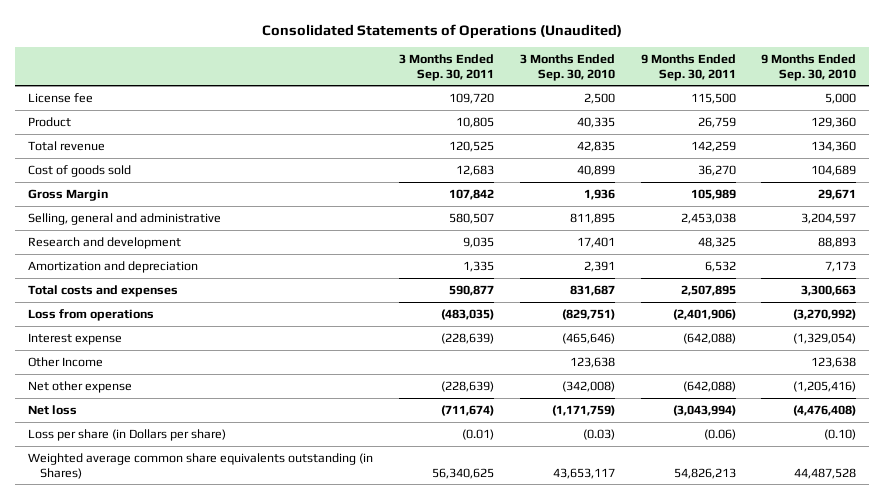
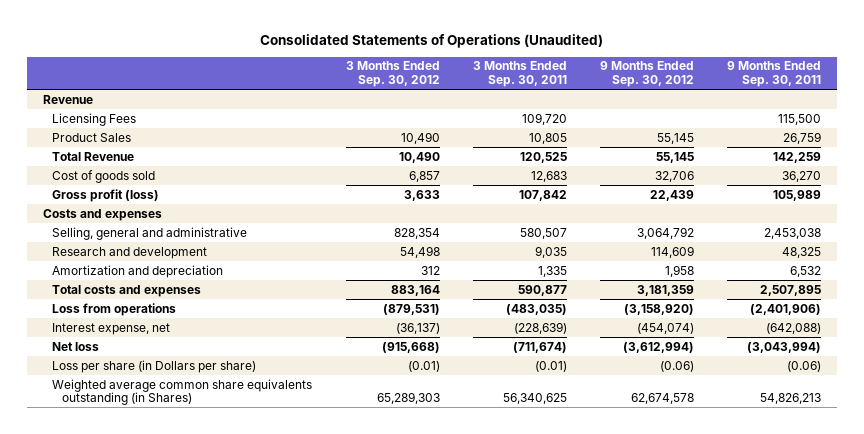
[519,53,615,81] 3 Months Ended Sep. 30, 2010 -> none
[761,53,857,81] 9 Months Ended Sep. 30, 2010 -> none
none -> [345,61,440,88] 3 Months Ended Sep. 30, 2012
none -> [599,61,694,88] 9 Months Ended Sep. 30, 2012
none -> [43,94,94,104] Revenue
[28,92,94,103] License fee -> [52,112,137,126] Licensing Fees
[28,116,72,127] Product -> [52,132,132,142] Product Sales
[28,140,106,151] Total revenue -> [52,151,135,161] Total Revenue
[28,188,109,201] Gross Margin -> [52,188,160,202] Gross profit (loss)
none -> [43,208,163,221] Costs and expenses
[28,356,104,367] Other Income -> none
[28,380,133,393] Net other expense -> none
[28,332,123,345] Interest expense -> [52,322,171,335] Interest expense, net

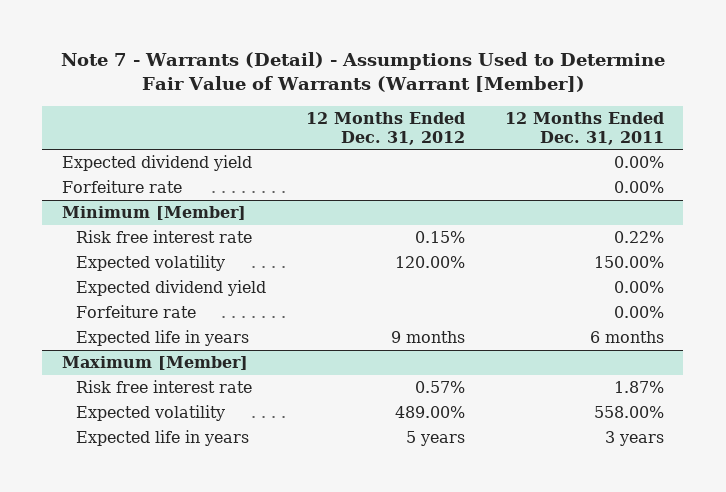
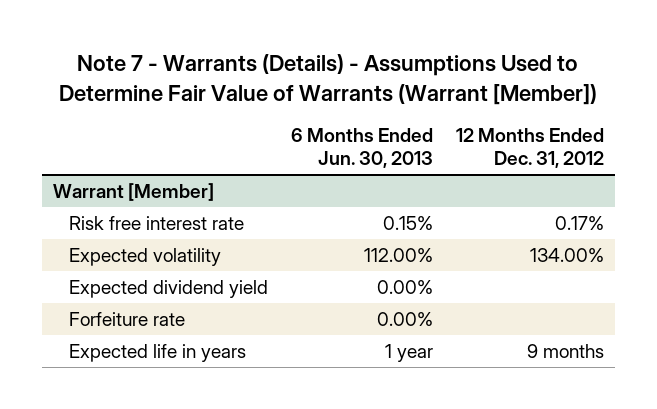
[60,52,665,93] Note 7 - Warrants (Detail) - Assumptions Used to Determine Fair Value of Warrants (Warrant [Member]) -> [59,54,598,105] Note 7 - Warrants (Details) - Assumptions Used to Determine Fair Value of Warrants (Warrant [Member])
[504,111,664,145] 12 Months Ended Dec. 31, 2011 -> none
none -> [290,128,433,169] 6 Months Ended Jun. 30, 2013
[61,155,252,172] Expected dividend yield -> none
[61,180,182,194] Forfeiture rate -> none
[61,206,246,221] Minimum [Member] -> none
none -> [53,182,215,201] Warrant [Member]
[415,231,466,244] 0.15% -> [554,215,604,230] 0.17%
[395,256,466,269] 120.00% -> [529,247,604,262] 134.00%
[61,356,248,371] Maximum [Member] -> none
[76,380,253,394] Risk free interest rate -> none
[76,405,226,422] Expected volatility -> none
[76,430,250,447] Expected life in years -> none

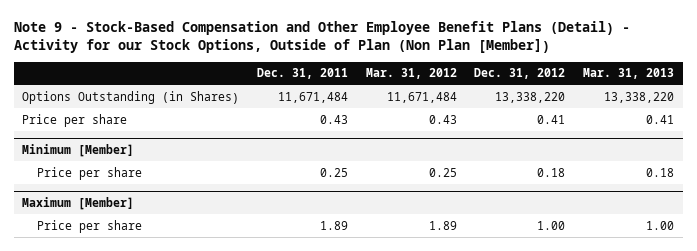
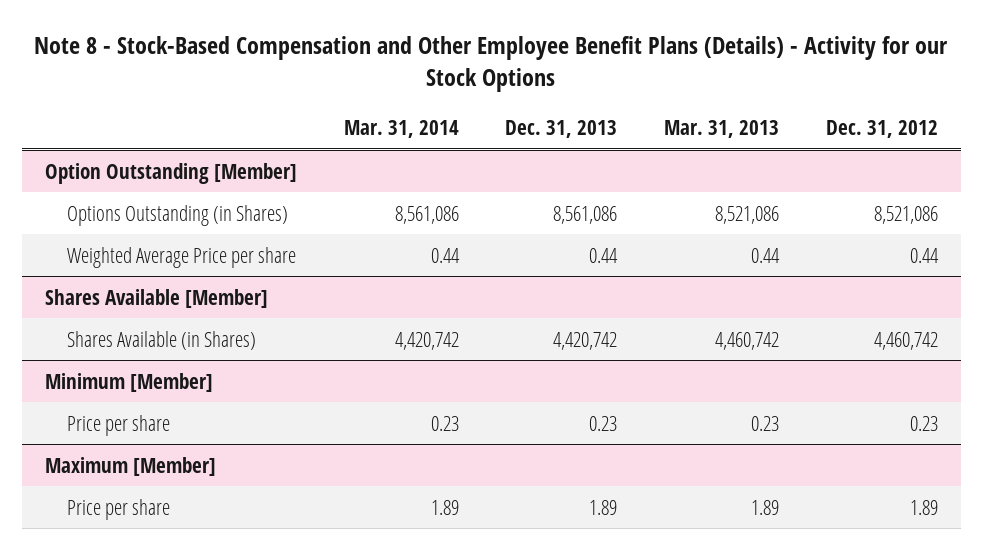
[13,20,630,53] Note 9 - Stock-Based Compensation and Other Employee Benefit Plans (Detail) - Activity for our Stock Options, Outside of Plan (Non Plan [Member]) -> [34,35,949,92] Note 8 - Stock-Based Compensation and Other Employee Benefit Plans (Details) - Activity for our Stock Options
[257,68,349,80] Dec. 31, 2011 -> none
[365,68,457,80] Mar. 31, 2012 -> none
none -> [343,120,459,139] Mar. 31, 2014
none -> [505,120,618,139] Dec. 31, 2013
none -> [45,162,298,184] Option Outstanding [Member]
[495,91,566,103] 13,338,220 -> [873,205,938,224] 8,521,086
[604,91,675,103] 13,338,220 -> [715,205,780,224] 8,521,086
[22,113,128,127] Price per share -> [67,246,297,268] Weighted Average Price per share
[537,114,566,124] 0.41 -> [909,247,939,263] 0.44
[646,114,675,124] 0.41 -> [751,247,781,263] 0.44
none -> [45,288,269,308] Shares Available [Member]
none -> [67,330,257,350] Shares Available (in Shares)
[537,167,566,177] 0.18 -> [909,415,938,431] 0.23
[646,167,675,177] 0.18 -> [751,415,780,431] 0.23
[537,220,566,230] 1.00 -> [909,499,938,515] 1.89
[646,220,675,230] 1.00 -> [751,499,780,515] 1.89

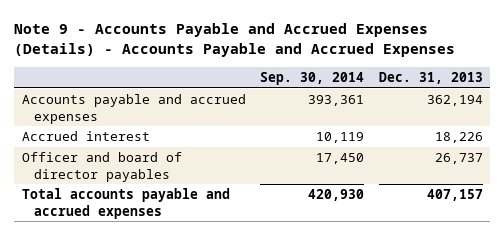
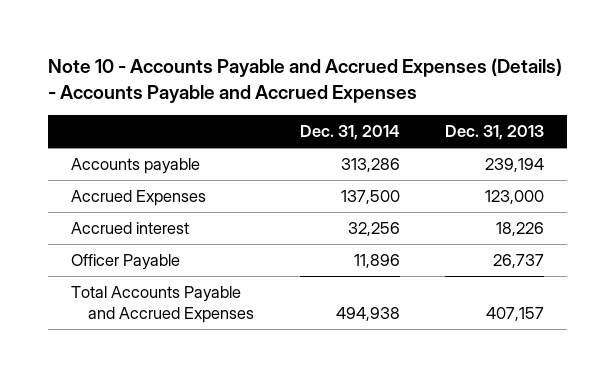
[14,23,456,58] Note 9 - Accounts Payable and Accrued Expenses (Details) - Accounts Payable and Accrued Expenses -> [47,58,562,103] Note 10 - Accounts Payable and Accrued Expenses (Details) - Accounts Payable and Accrued Expenses
[260,71,365,85] Sep. 30, 2014 -> none
none -> [299,125,400,141] Dec. 31, 2014
[21,94,246,124] Accounts payable and accrued expenses -> [70,158,200,175] Accounts payable
[426,95,483,107] 362,194 -> [485,158,545,173] 239,194
none -> [70,190,206,207] Accrued Expenses
[21,152,182,182] Officer and board of director payables -> [70,254,180,271] Officer Payable
[21,188,230,219] Total accounts payable and accrued expenses -> [70,286,254,323] Total Accounts Payable and Accrued Expenses

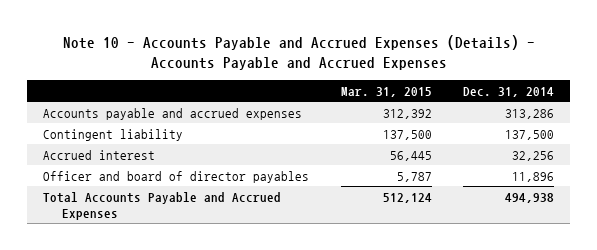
[445,125,545,141] Dec. 31, 2013 -> none
none -> [340,86,432,97] Mar. 31, 2015
[70,158,200,175] Accounts payable -> [42,107,302,120] Accounts payable and accrued expenses
[70,190,206,207] Accrued Expenses -> [42,128,183,141] Contingent liability
[70,254,180,271] Officer Payable -> [42,170,309,183] Officer and board of director payables

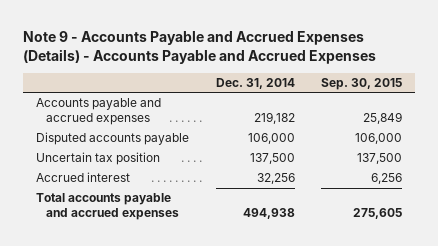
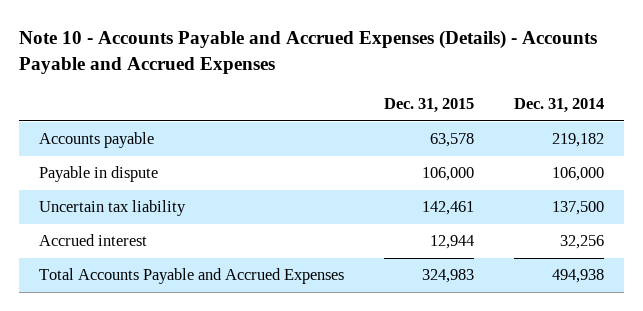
[23,30,377,64] Note 9 - Accounts Payable and Accrued Expenses (Details) - Accounts Payable and Accrued Expenses -> [18,30,597,75] Note 10 - Accounts Payable and Accrued Expenses (Details) - Accounts Payable and Accrued Expenses
[320,77,402,90] Sep. 30, 2015 -> none
none -> [383,98,474,114] Dec. 31, 2015
[36,98,162,126] Accounts payable and accrued expenses -> [38,132,154,149] Accounts payable
[36,132,190,146] Disputed accounts payable -> [38,166,158,183] Payable in dispute
[36,152,161,166] Uncertain tax position -> [38,200,186,217] Uncertain tax liability
[36,193,180,221] Total accounts payable and accrued expenses -> [38,268,344,285] Total Accounts Payable and Accrued Expenses

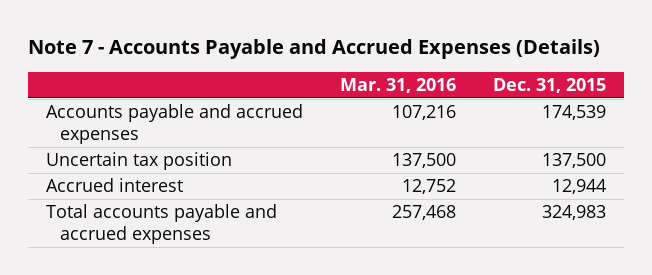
[18,30,597,75] Note 10 - Accounts Payable and Accrued Expenses (Details) - Accounts Payable and Accrued Expenses -> [27,39,600,60] Note 7 - Accounts Payable and Accrued Expenses (Details)
[513,98,604,114] Dec. 31, 2014 -> none
none -> [339,77,456,93] Mar. 31, 2016
[38,132,154,149] Accounts payable -> none
[38,166,158,183] Payable in dispute -> none
none -> [45,104,303,144] Accounts payable and accrued expenses
[38,200,186,217] Uncertain tax liability -> [45,152,232,171] Uncertain tax position
[421,201,474,216] 142,461 -> [541,153,606,169] 137,500
[38,268,344,285] Total Accounts Payable and Accrued Expenses -> [45,204,277,244] Total accounts payable and accrued expenses

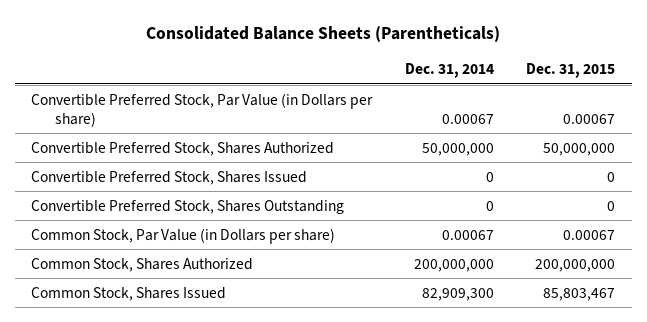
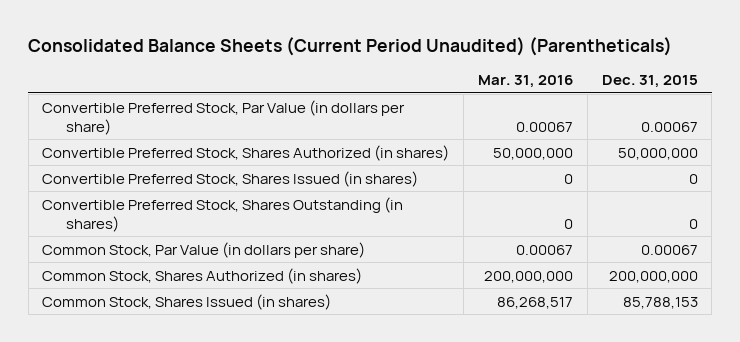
[146,26,501,43] Consolidated Balance Sheets (Parentheticals) -> [28,36,673,56] Consolidated Balance Sheets (Current Period Unaudited) (Parentheticals)
[404,63,494,79] Dec. 31, 2014 -> none
none -> [478,75,574,89] Mar. 31, 2016
[31,92,374,127] Convertible Preferred Stock, Par Value (in Dollars per share) -> [42,99,406,135] Convertible Preferred Stock, Par Value (in dollars per share)
[31,141,335,156] Convertible Preferred Stock, Shares Authorized -> [42,144,450,161] Convertible Preferred Stock, Shares Authorized (in shares)
[31,170,308,185] Convertible Preferred Stock, Shares Issued -> [42,170,419,187] Convertible Preferred Stock, Shares Issued (in shares)
[31,199,345,214] Convertible Preferred Stock, Shares Outstanding -> [42,196,404,232] Convertible Preferred Stock, Shares Outstanding (in shares)
[31,227,336,244] Common Stock, Par Value (in Dollars per share) -> [42,241,366,258] Common Stock, Par Value (in dollars per share)
[31,257,254,272] Common Stock, Shares Authorized -> [42,267,363,284] Common Stock, Shares Authorized (in shares)
[31,286,227,301] Common Stock, Shares Issued -> [42,293,332,310] Common Stock, Shares Issued (in shares)
[543,287,616,301] 85,803,467 -> [622,296,698,309] 85,788,153

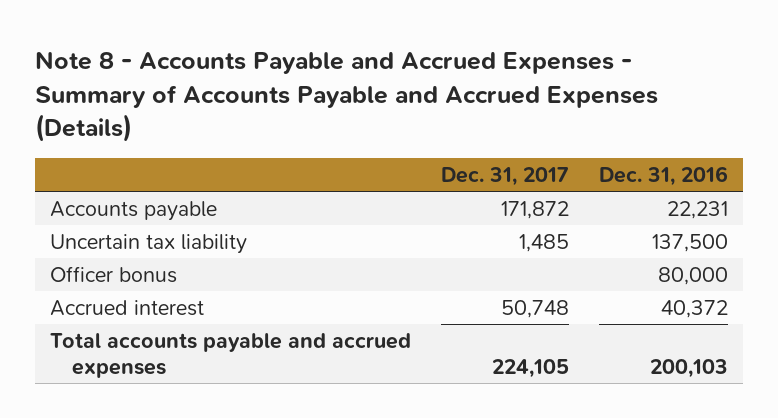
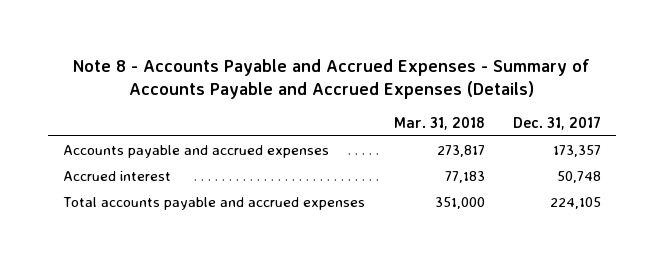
[598,166,728,187] Dec. 31, 2016 -> none
none -> [393,117,485,131] Mar. 31, 2018
[50,233,248,254] Uncertain tax liability -> none
[50,265,178,283] Officer bonus -> none
[50,200,218,221] Accounts payable -> [62,145,329,159] Accounts payable and accrued expenses
[500,200,569,219] 171,872 -> [553,145,602,158] 173,357

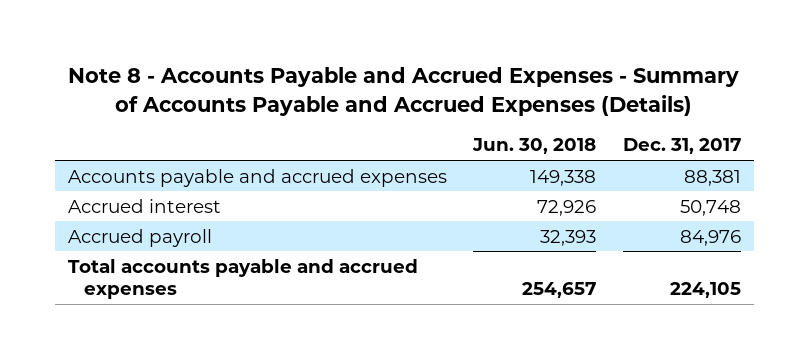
[393,117,485,131] Mar. 31, 2018 -> none
none -> [472,138,597,155] Jun. 30, 2018
[553,145,602,158] 173,357 -> [683,169,741,186] 88,381
none -> [67,228,212,247] Accrued payroll

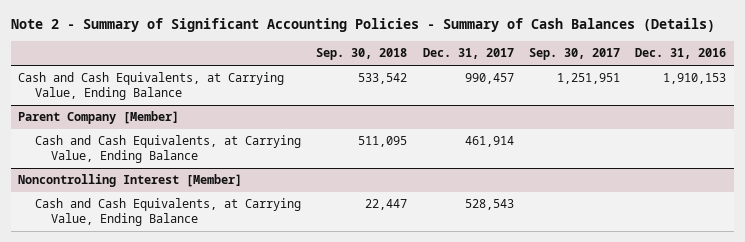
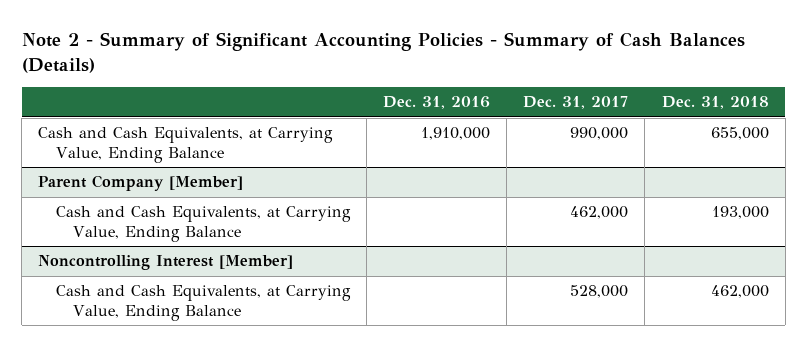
[316,48,408,61] Sep. 30, 2018 -> none
[529,48,621,61] Sep. 30, 2017 -> none
none -> [661,96,769,110] Dec. 31, 2018
[464,73,514,85] 990,457 -> [570,127,629,141] 990,000
[663,73,727,85] 1,910,153 -> [420,127,490,141] 1,910,000
[464,136,514,148] 461,914 -> [570,206,629,220] 462,000
[464,199,514,211] 528,543 -> [570,285,629,299] 528,000

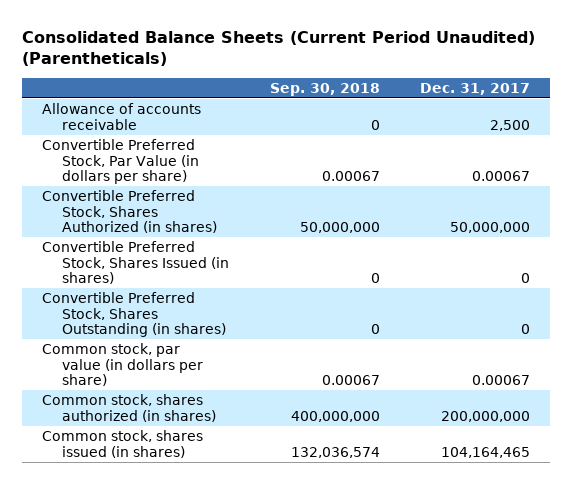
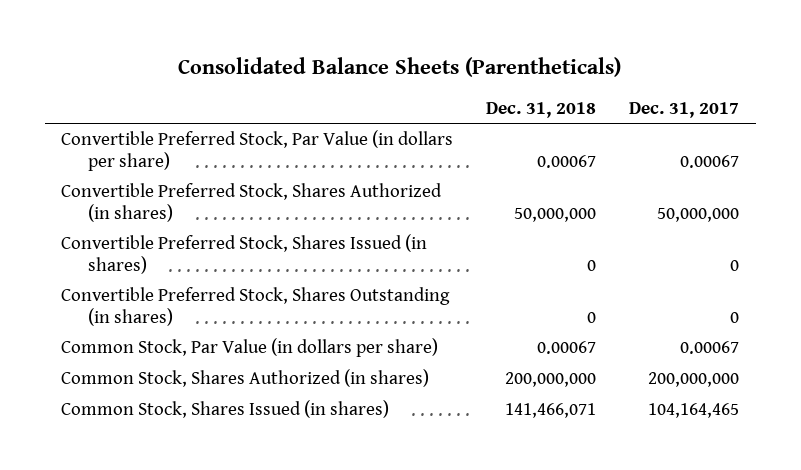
[22,31,536,67] Consolidated Balance Sheets (Current Period Unaudited) (Parentheticals) -> [178,56,622,77] Consolidated Balance Sheets (Parentheticals)
[269,82,380,96] Sep. 30, 2018 -> none
none -> [486,101,597,118] Dec. 31, 2018
[42,102,202,130] Allowance of accounts receivable -> none
[42,342,204,387] Common stock, par value (in dollars per share) -> [61,338,439,358] Common Stock, Par Value (in dollars per share)
[42,393,217,422] Common stock, shares authorized (in shares) -> [61,369,430,388] Common Stock, Shares Authorized (in shares)
[42,429,204,458] Common stock, shares issued (in shares) -> [61,400,390,419] Common Stock, Shares Issued (in shares)

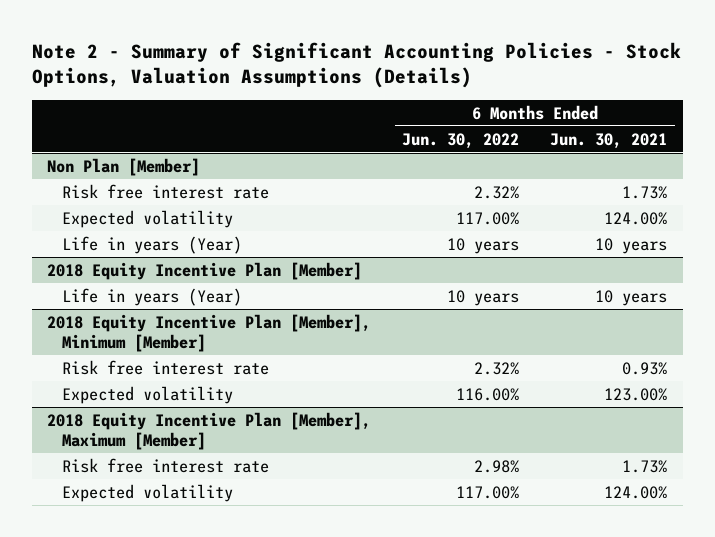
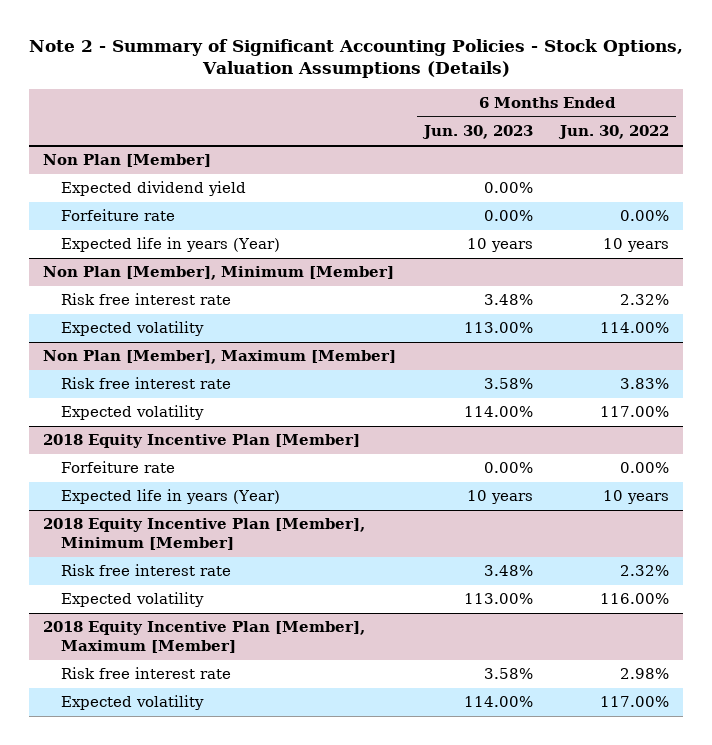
[550,132,668,149] Jun. 30, 2021 -> none
none -> [421,125,533,140] Jun. 30, 2023
none -> [60,181,246,197] Expected dividend yield
none -> [60,209,175,222] Forfeiture rate
none -> [60,237,280,253] Expected life in years (Year)
none -> [43,266,395,281] Non Plan [Member], Minimum [Member]
none -> [60,321,204,337] Expected volatility
none -> [43,350,397,365] Non Plan [Member], Maximum [Member]
none -> [60,377,231,390] Risk free interest rate
[61,235,242,254] Life in years (Year) -> none
none -> [60,461,175,474] Forfeiture rate
[61,287,242,306] Life in years (Year) -> [60,489,280,505] Expected life in years (Year)

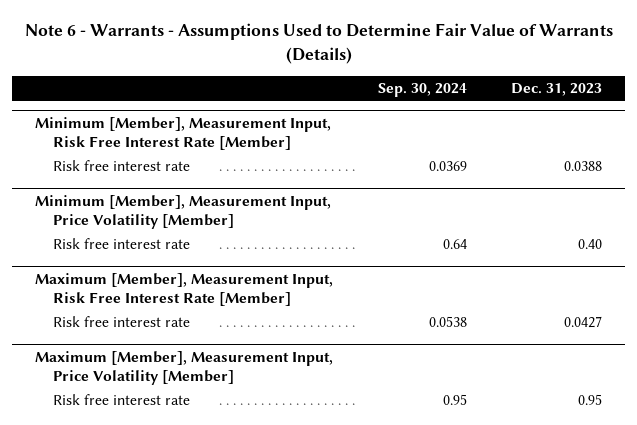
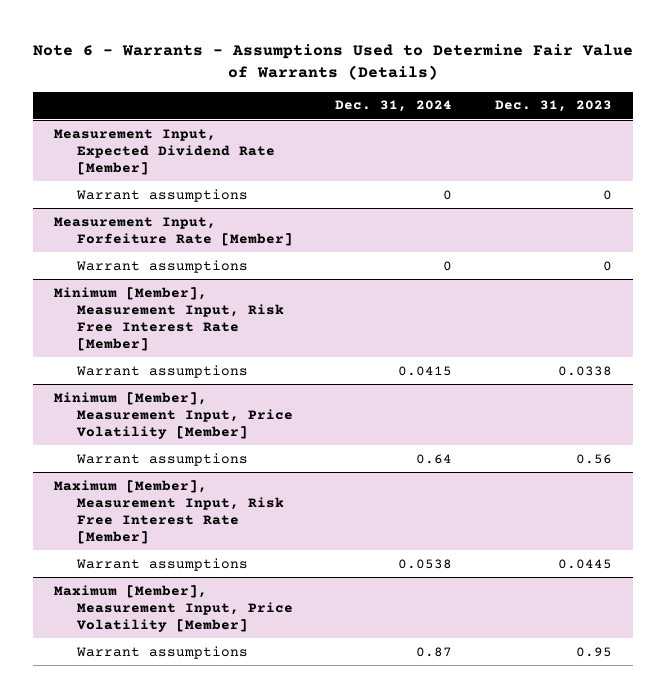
[377,82,467,97] Sep. 30, 2024 -> none
none -> [335,100,453,113] Dec. 31, 2024
none -> [53,128,275,176] Measurement Input, Expected Dividend Rate [Member]
none -> [75,188,248,202] Warrant assumptions
none -> [53,216,293,246] Measurement Input, Forfeiture Rate [Member]
none -> [75,259,248,273] Warrant assumptions
[53,160,191,172] Risk free interest rate -> none
none -> [75,364,248,378] Warrant assumptions
[53,238,191,250] Risk free interest rate -> none
none -> [75,452,248,466] Warrant assumptions
[53,316,191,328] Risk free interest rate -> none
none -> [75,557,248,571] Warrant assumptions
[53,394,191,406] Risk free interest rate -> [75,645,248,659] Warrant assumptions

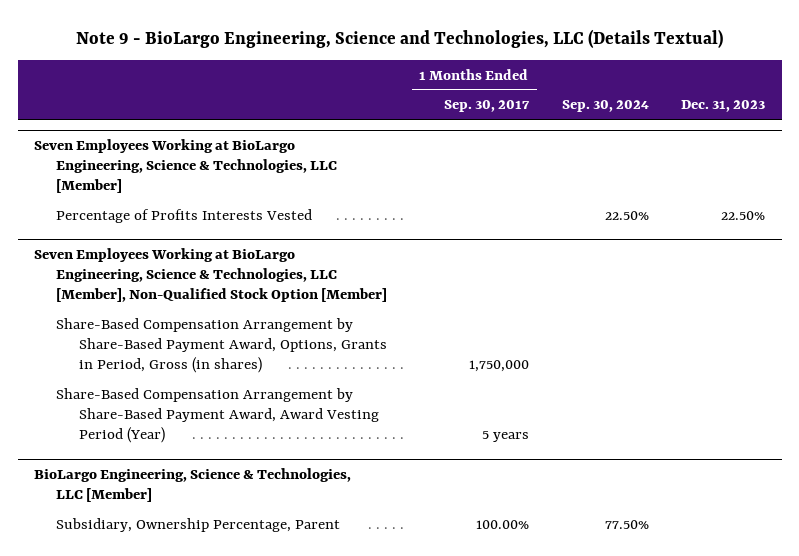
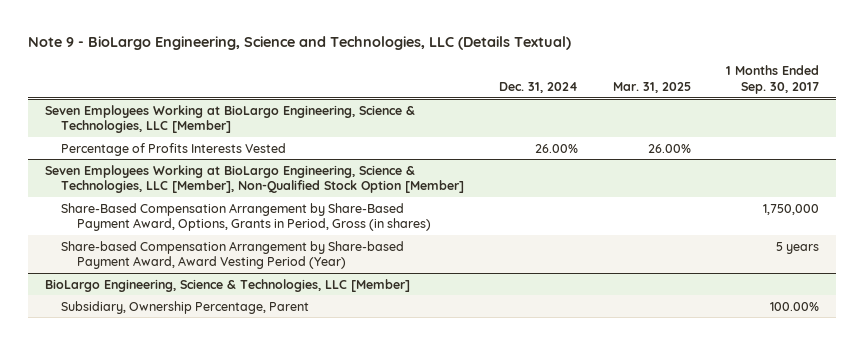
[561,100,649,113] Sep. 30, 2024 -> none
[681,100,766,113] Dec. 31, 2023 -> none
none -> [498,82,578,94] Dec. 31, 2024
none -> [612,82,691,94] Mar. 31, 2025
[56,387,379,443] Share-Based Compensation Arrangement by Share-Based Payment Award, Award Vesting Period (Year) -> [60,240,404,270] Share-based Compensation Arrangement by Share-based Payment Award, Award Vesting Period (Year)

